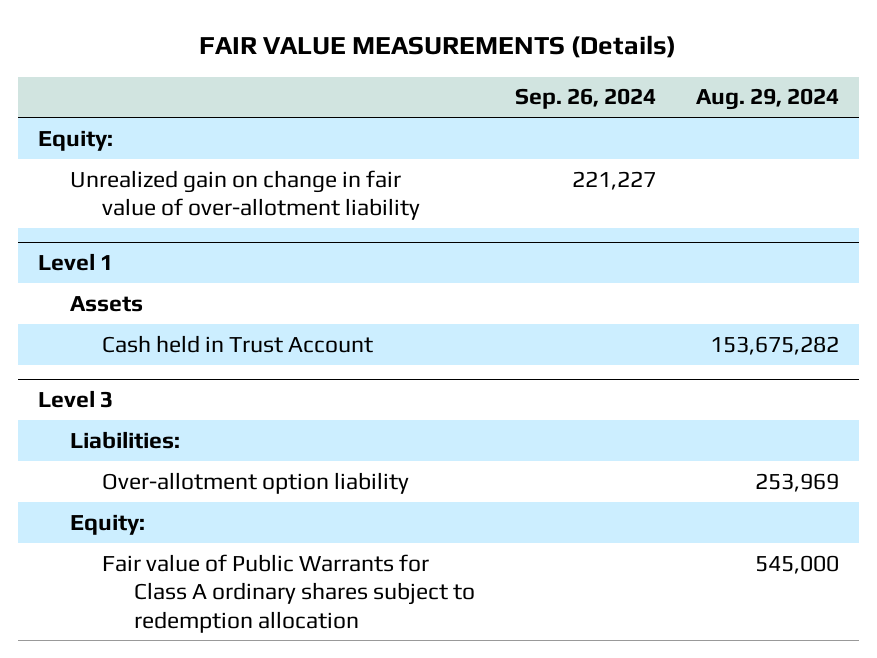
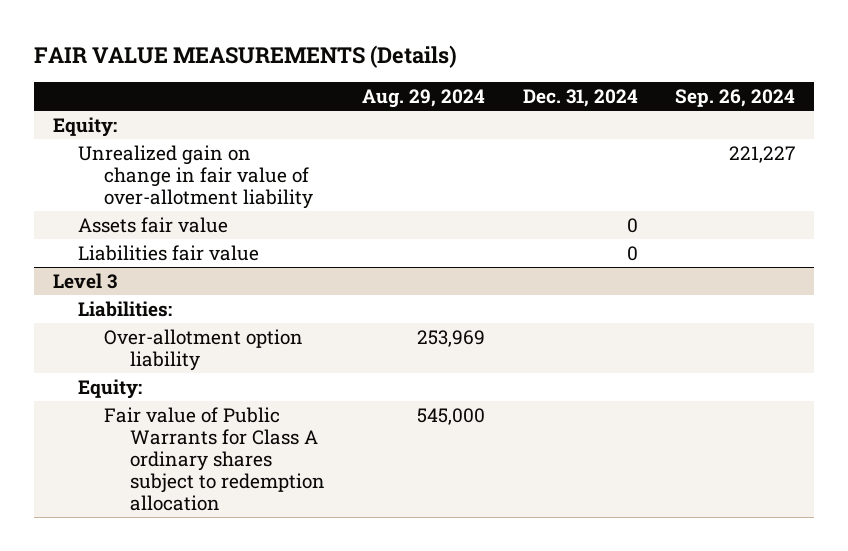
none -> [522,89,638,108] Dec. 31, 2024
[38,252,114,271] Level 1 -> none
[70,295,144,312] Assets -> none
[101,334,373,353] Cash held in Trust Account -> none
none -> [78,216,229,233] Assets fair value
none -> [78,244,260,261] Liabilities fair value

